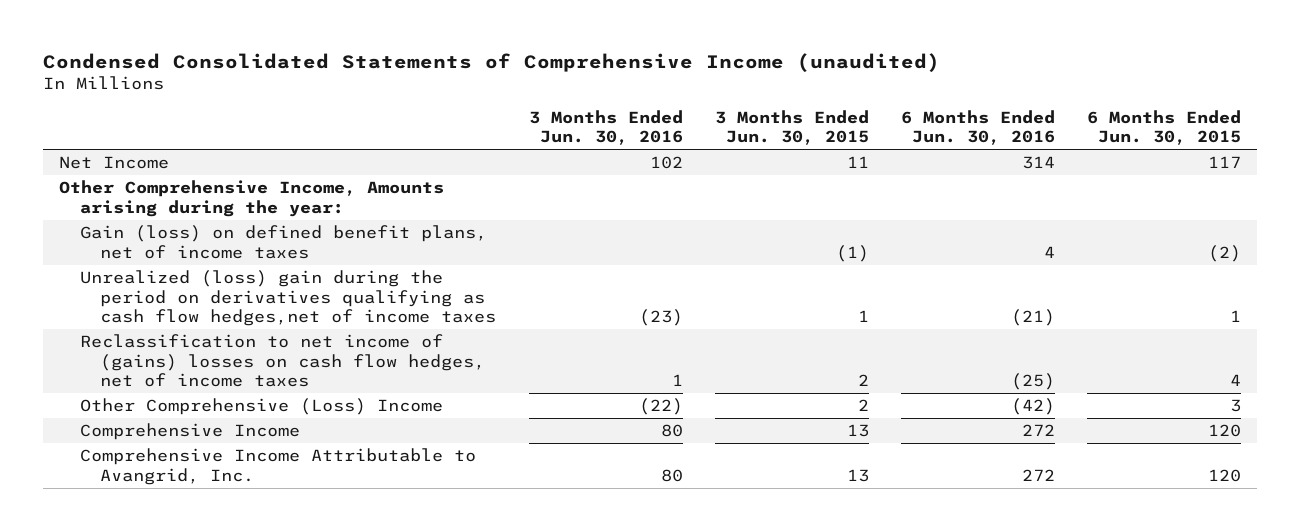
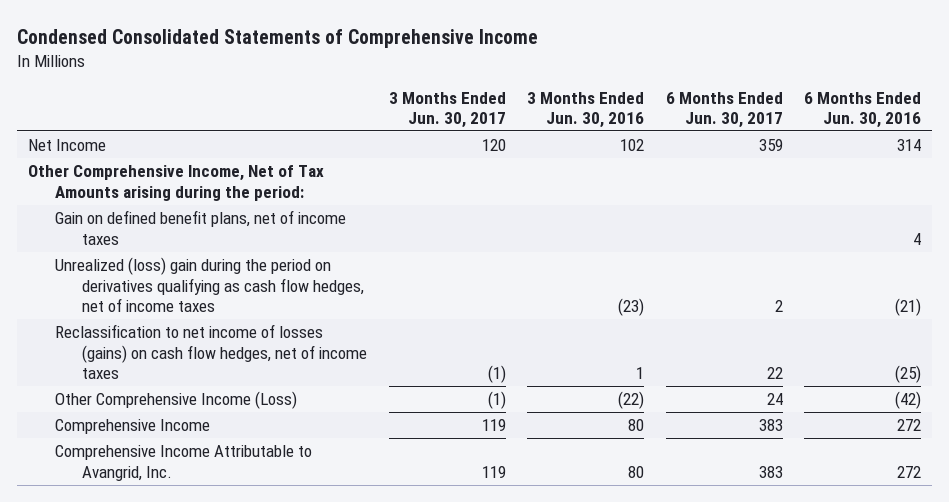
[43,52,941,72] Condensed Consolidated Statements of Comprehensive Income (unaudited) -> [17,28,539,48] Condensed Consolidated Statements of Comprehensive Income
[714,109,869,146] 3 Months Ended Jun. 30, 2015 -> none
[1087,109,1242,146] 6 Months Ended Jun. 30, 2015 -> none
none -> [388,91,506,128] 3 Months Ended Jun. 30, 2017
none -> [665,91,783,128] 6 Months Ended Jun. 30, 2017
[59,180,445,217] Other Comprehensive Income, Amounts arising during the year: -> [28,165,325,201] Other Comprehensive Income, Net of Tax Amounts arising during the period:
[79,225,487,259] Gain (loss) on defined benefit plans, net of income taxes -> [55,210,347,245] Gain on defined benefit plans, net of income taxes
[79,270,497,327] Unrealized (loss) gain during the period on derivatives qualifying as cash flow hedges,net of income taxes -> [55,257,365,312] Unrealized (loss) gain during the period on derivatives qualifying as cash flow hedges, net of income taxes
[79,334,486,388] Reclassification to net income of (gains) losses on cash flow hedges, net of income taxes -> [55,324,368,379] Reclassification to net income of losses (gains) on cash flow hedges, net of income taxes
[79,398,443,416] Other Comprehensive (Loss) Income -> [55,391,298,410] Other Comprehensive Income (Loss)

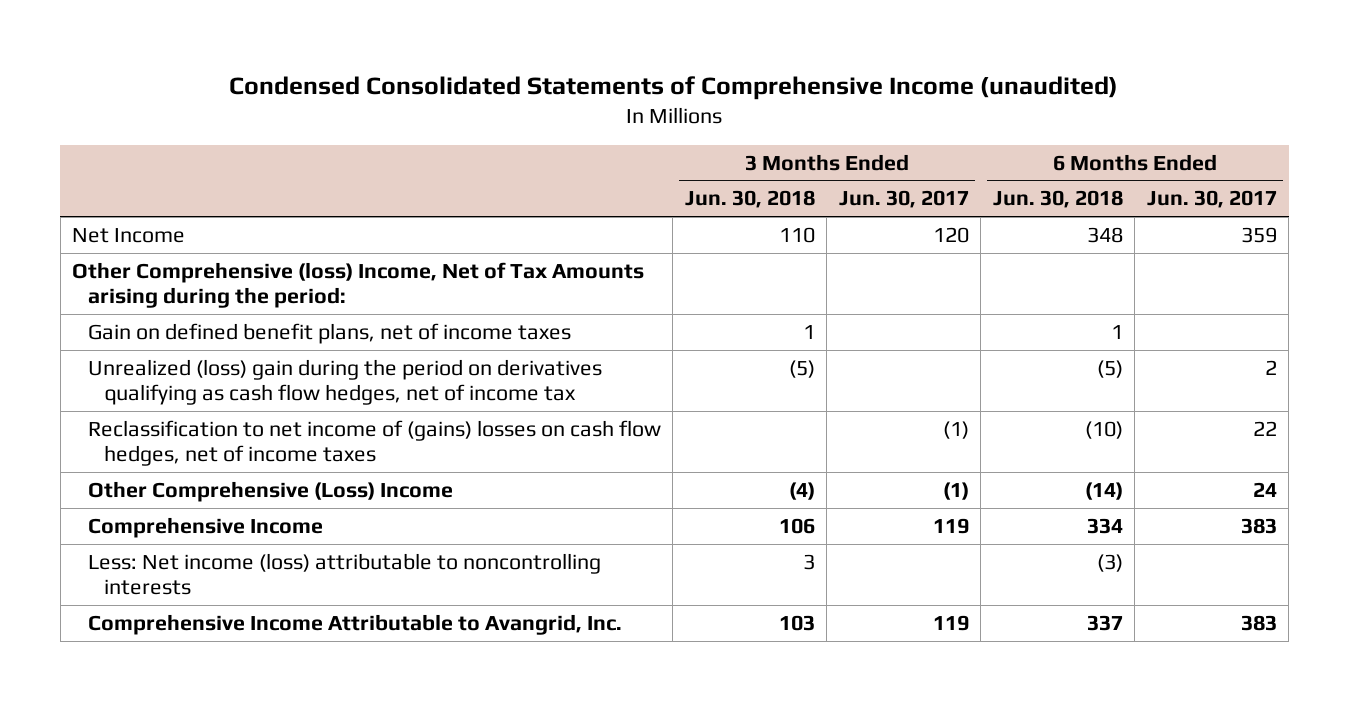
[17,28,539,48] Condensed Consolidated Statements of Comprehensive Income -> [229,75,1119,100] Condensed Consolidated Statements of Comprehensive Income (unaudited)
[527,91,645,128] 3 Months Ended Jun. 30, 2016 -> none
[804,91,922,128] 6 Months Ended Jun. 30, 2016 -> none
none -> [684,190,815,209] Jun. 30, 2018
none -> [992,190,1123,209] Jun. 30, 2018
[28,165,325,201] Other Comprehensive Income, Net of Tax Amounts arising during the period: -> [72,261,645,309] Other Comprehensive (loss) Income, Net of Tax Amounts arising during the period:
[55,257,365,312] Unrealized (loss) gain during the period on derivatives qualifying as cash flow hedges, net of income taxes -> [88,358,603,406] Unrealized (loss) gain during the period on derivatives qualifying as cash flow hedges, net of income tax
[55,324,368,379] Reclassification to net income of losses (gains) on cash flow hedges, net of income taxes -> [88,419,662,467] Reclassification to net income of (gains) losses on cash flow hedges, net of income taxes
[55,391,298,410] Other Comprehensive Income (Loss) -> [88,480,454,502] Other Comprehensive (Loss) Income
none -> [88,552,602,596] Less: Net income (loss) attributable to noncontrolling interests

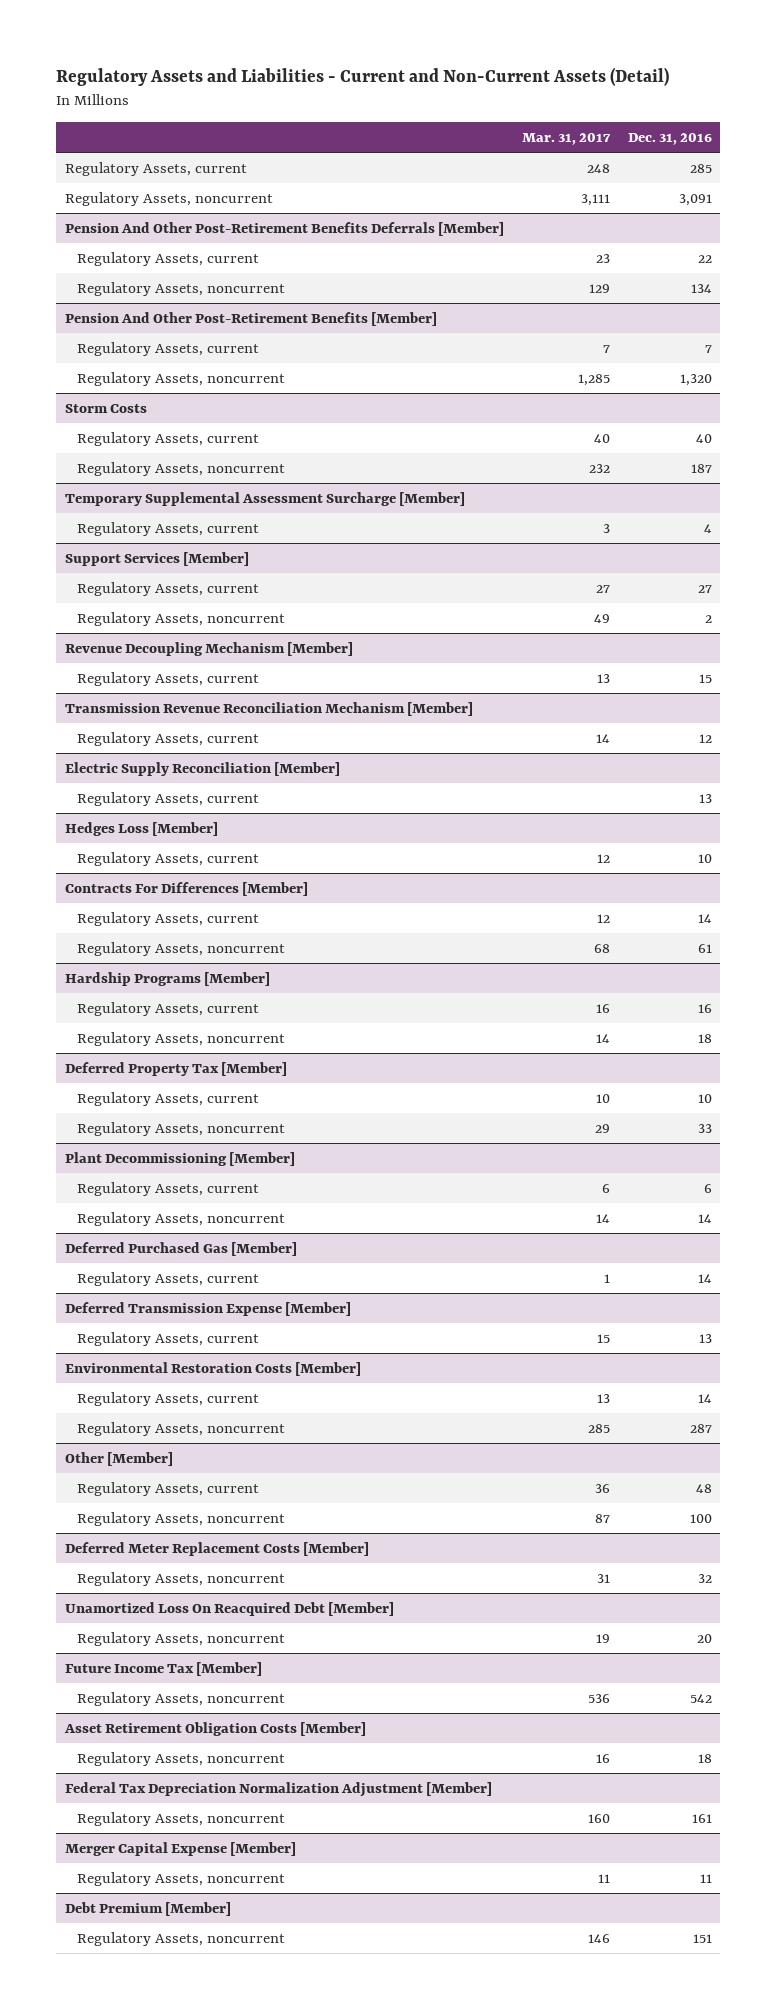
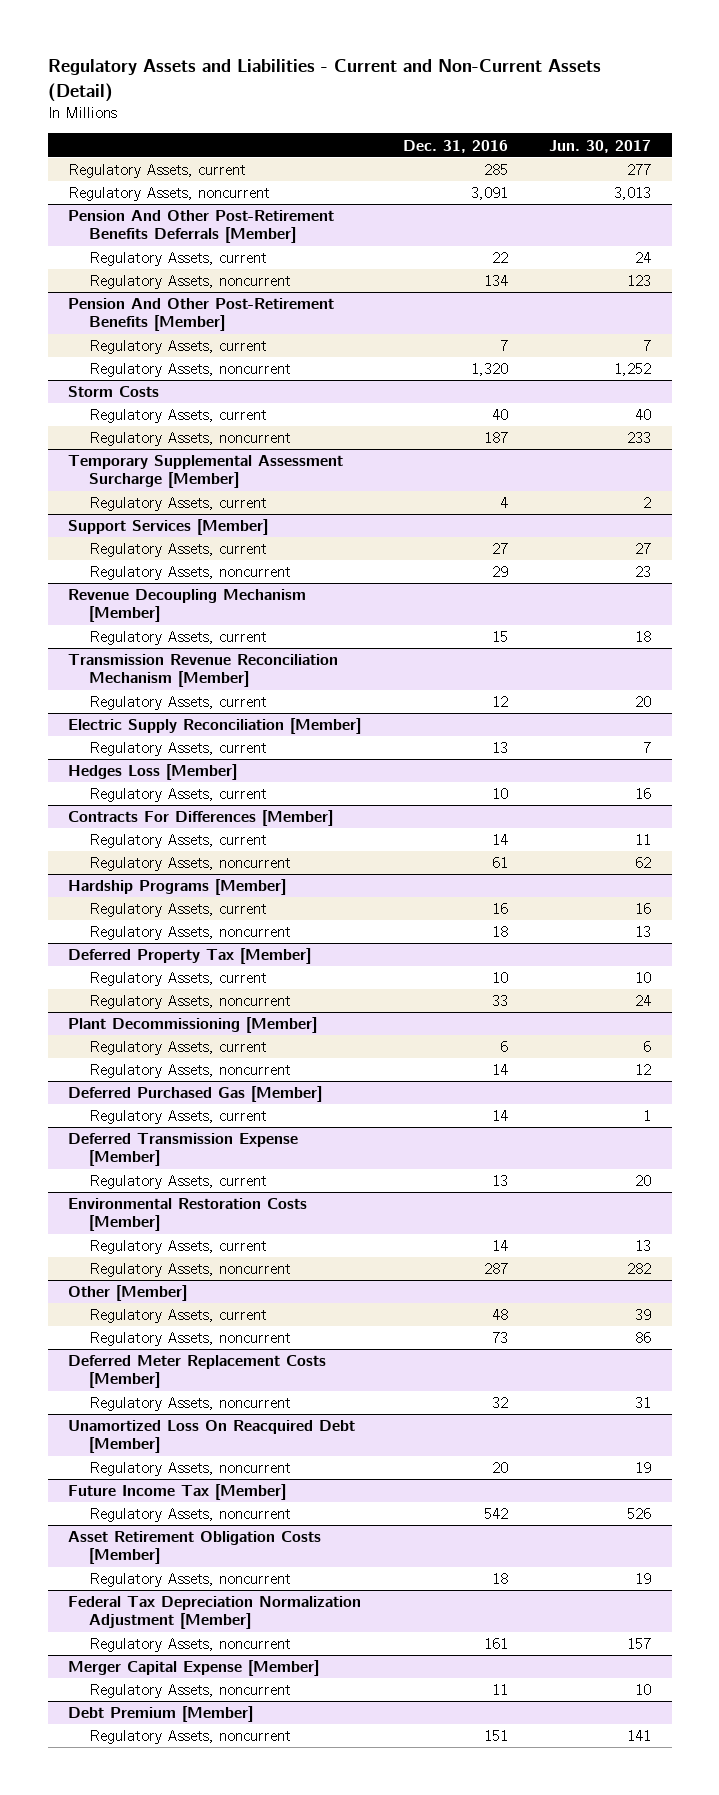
[521,133,611,146] Mar. 31, 2017 -> none
none -> [548,139,651,153] Jun. 30, 2017
[704,614,712,623] 2 -> [491,566,508,578] 29
[689,1513,712,1523] 100 -> [491,1332,508,1344] 73

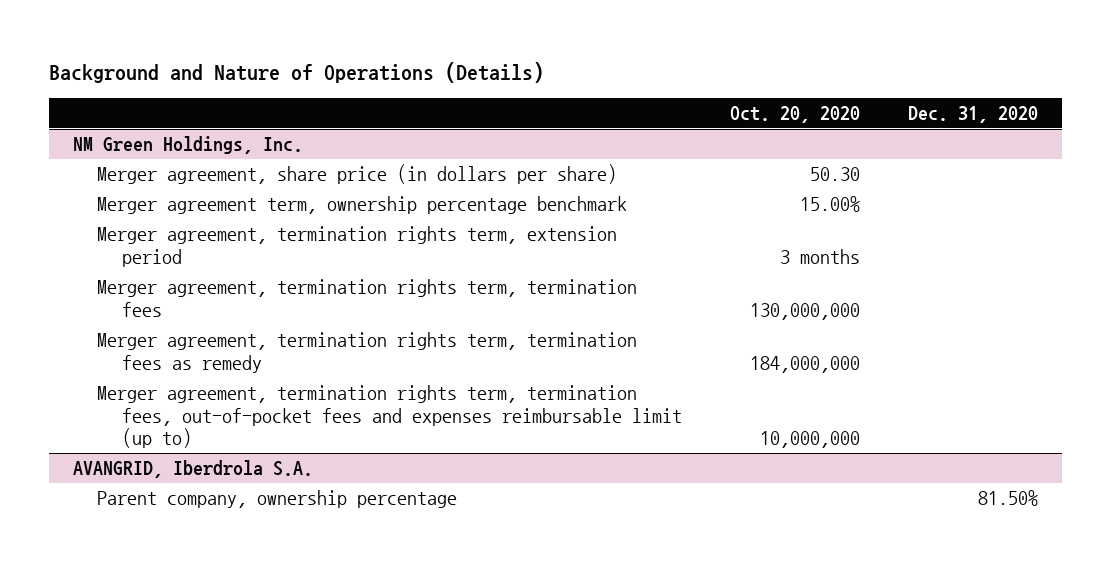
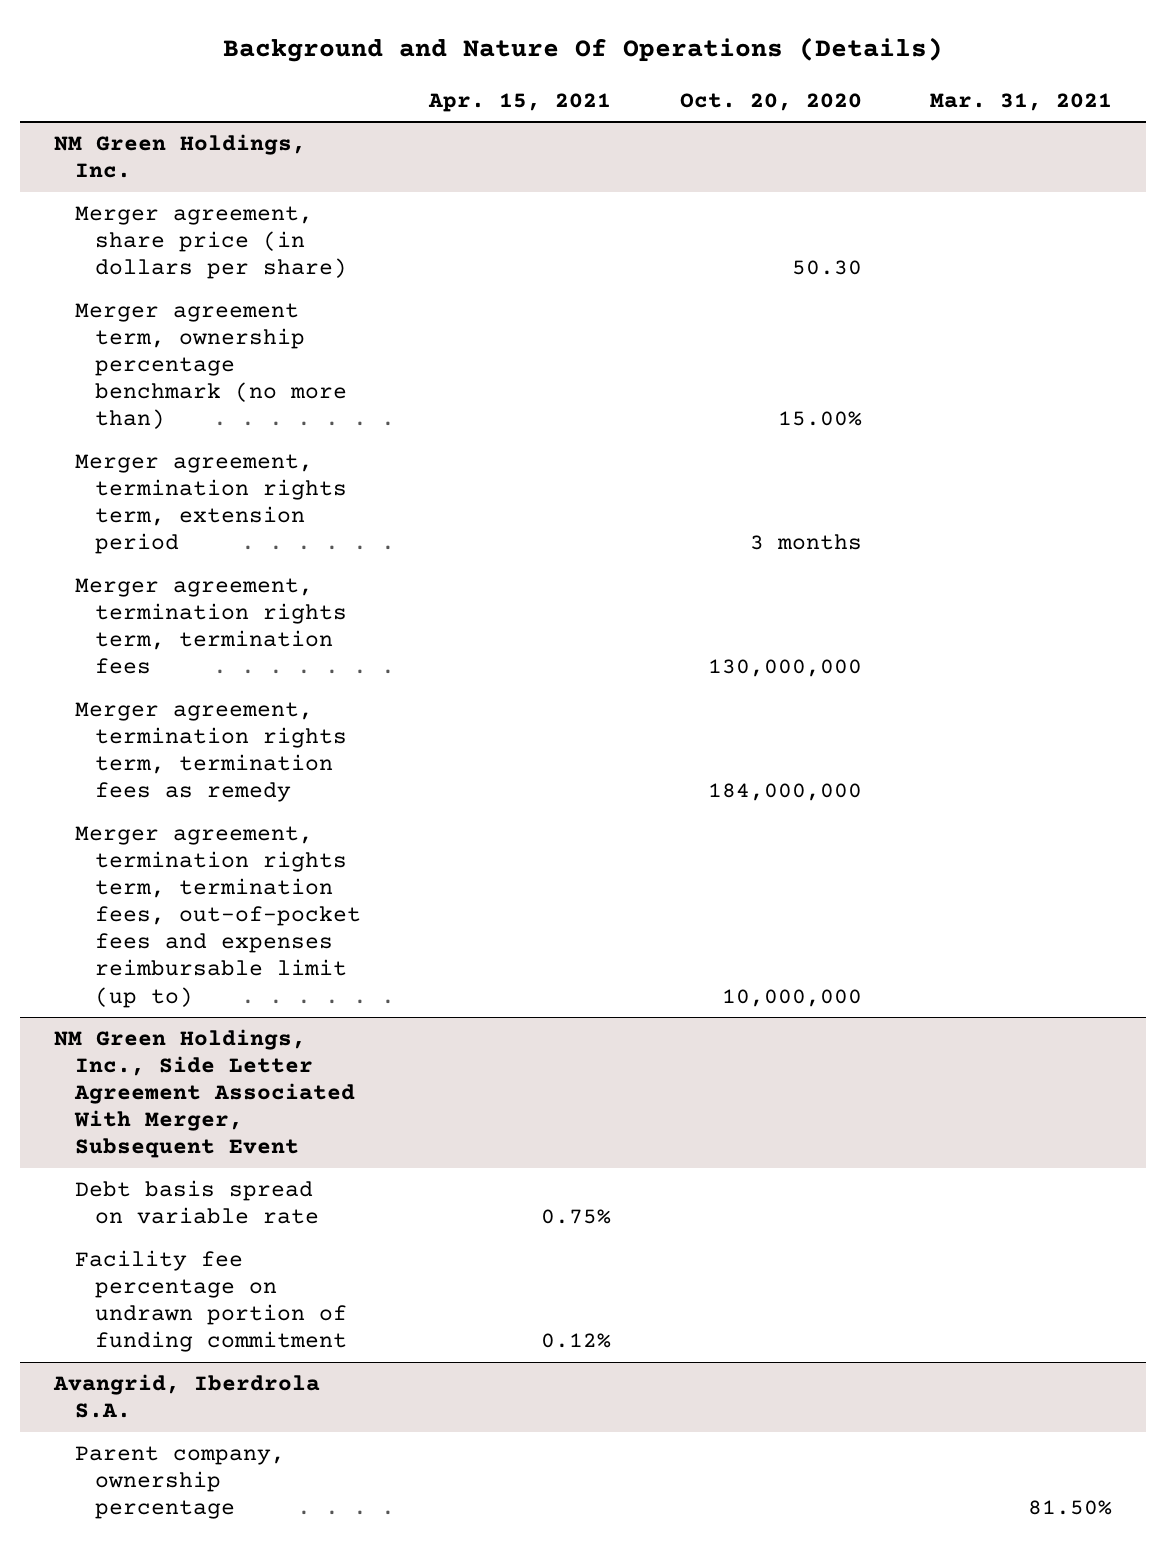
[48,61,544,83] Background and Nature of Operations (Details) -> [223,36,944,62] Background and Nature Of Operations (Details)
[908,106,1039,124] Dec. 31, 2020 -> none
none -> [428,92,612,112] Apr. 15, 2021
none -> [930,92,1113,111] Mar. 31, 2021
[97,196,628,215] Merger agreement term, ownership percentage benchmark -> [74,302,348,430] Merger agreement term, ownership percentage benchmark (no more than)
none -> [53,1028,355,1159] NM Green Holdings, Inc., Side Letter Agreement Associated With Merger, Subsequent Event
none -> [74,1179,320,1225] Debt basis spread on variable rate
none -> [74,1249,348,1353] Facility fee percentage on undrawn portion of funding commitment
[72,460,313,479] AVANGRID, Iberdrola S.A. -> [52,1373,320,1419] Avangrid, Iberdrola S.A.

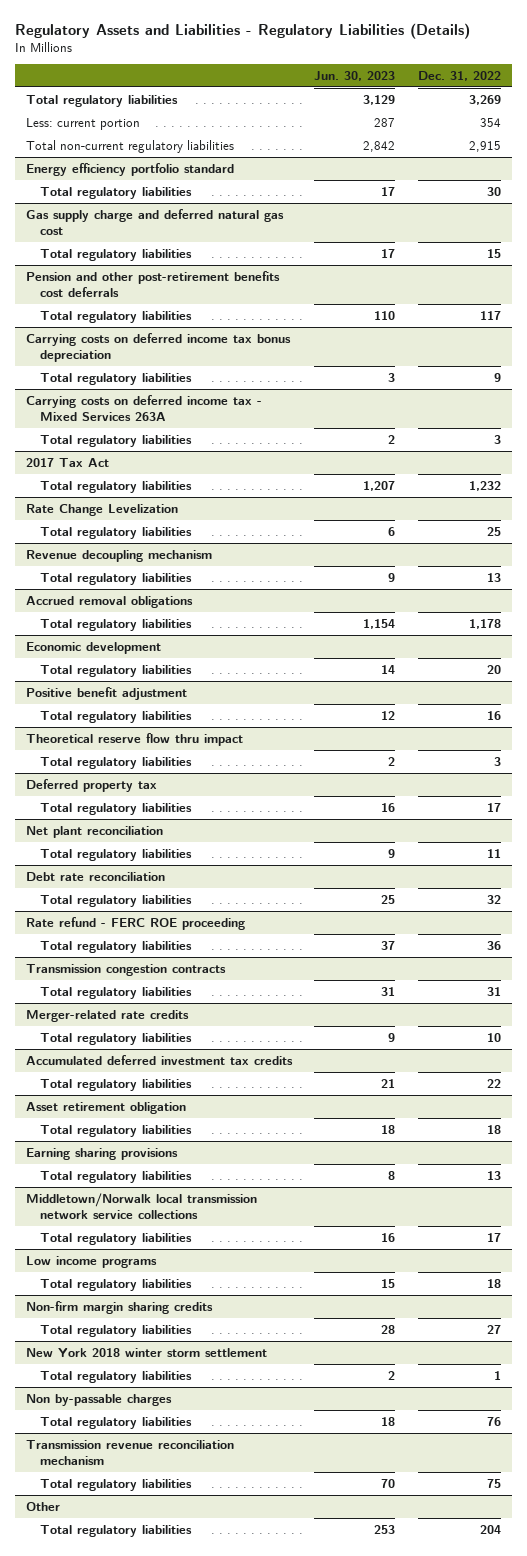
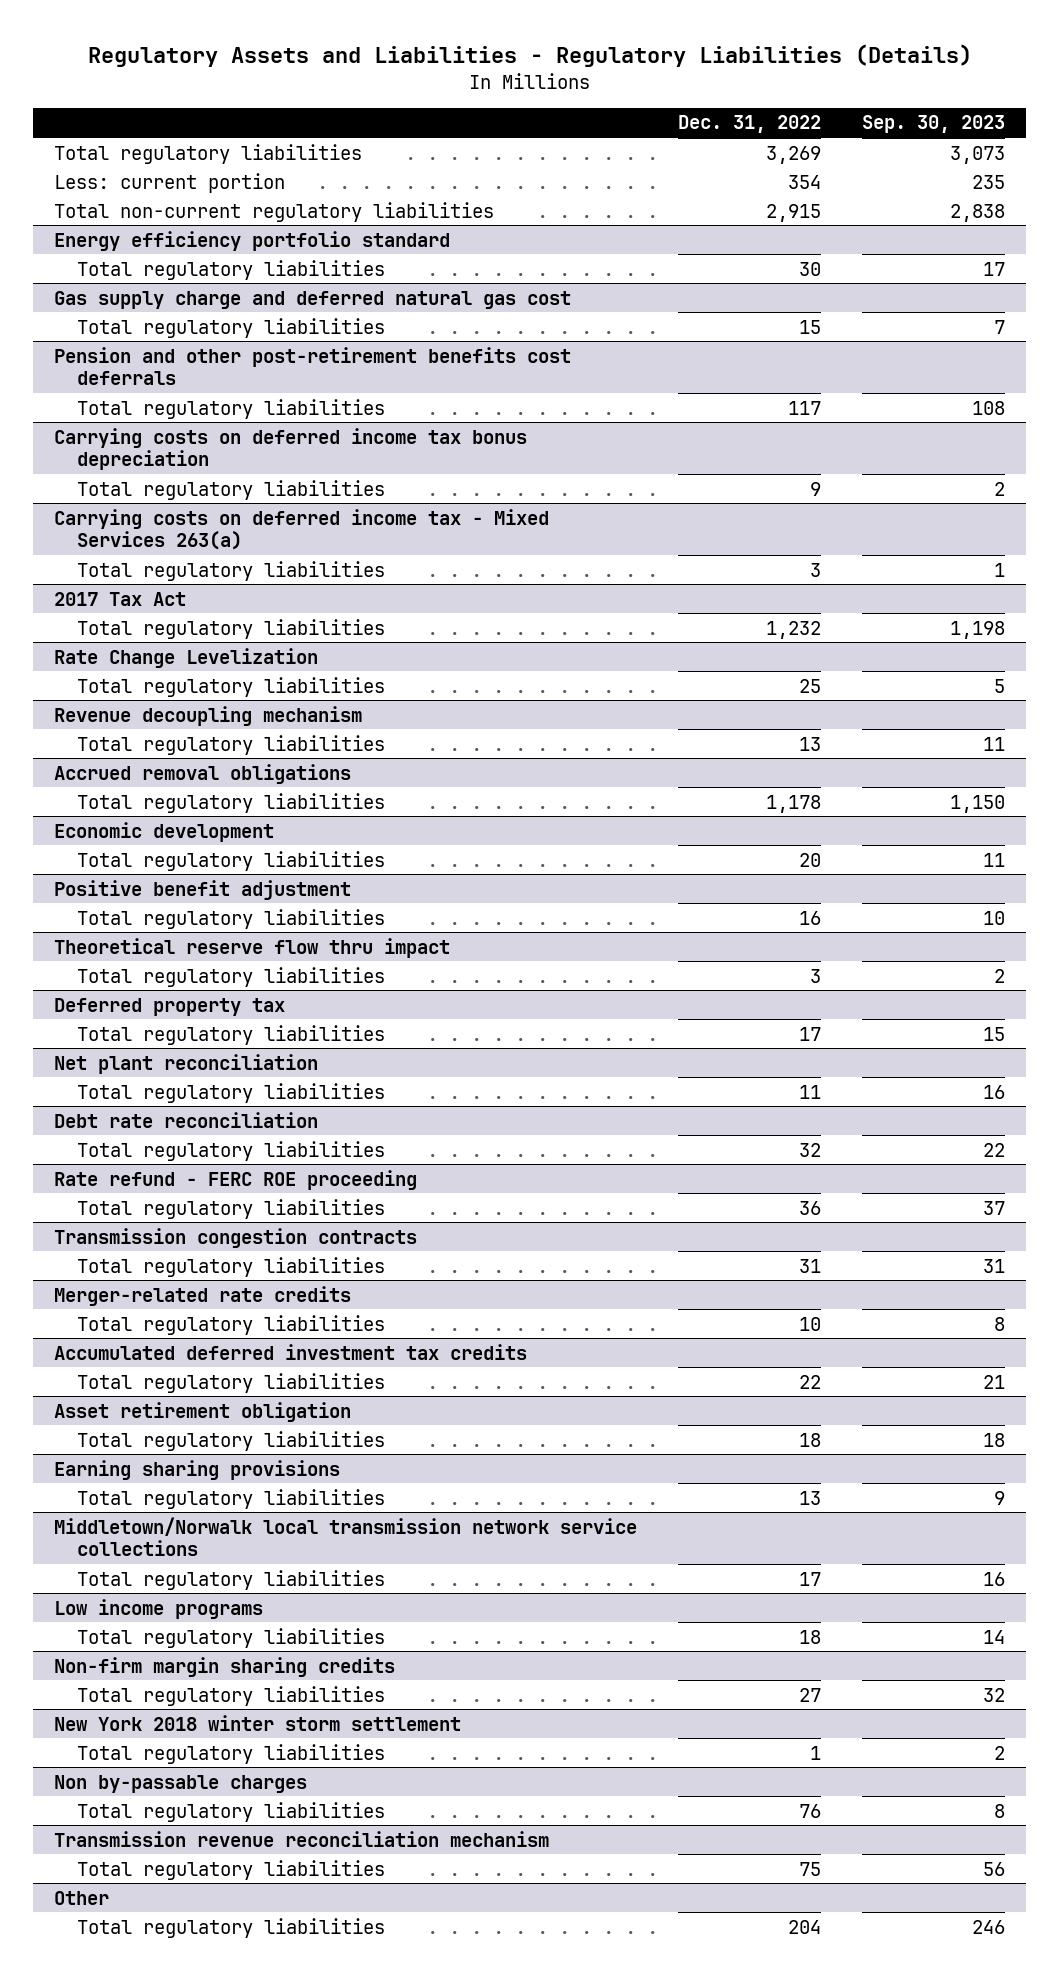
[314,70,396,81] Jun. 30, 2023 -> none
none -> [862,115,1006,134] Sep. 30, 2023
[26,394,263,422] Carrying costs on deferred income tax - Mixed Services 263A -> [54,508,550,551] Carrying costs on deferred income tax - Mixed Services 263(a)

